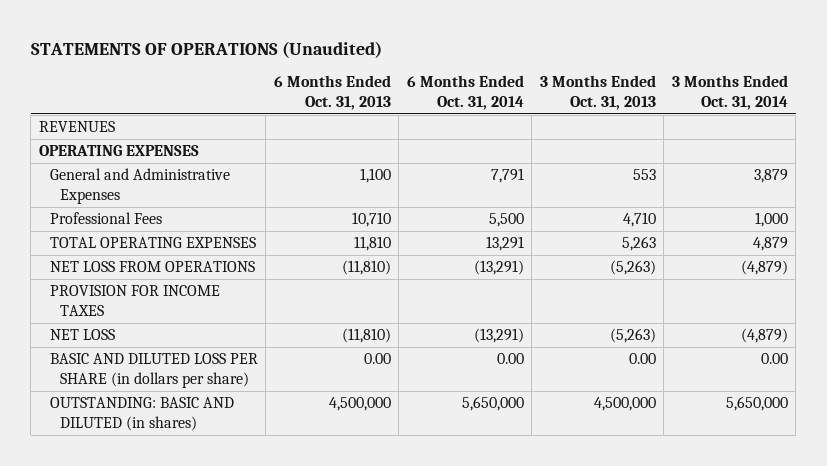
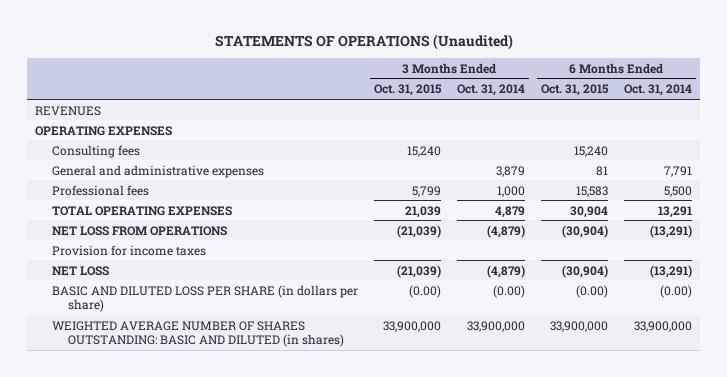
[273,75,391,110] 6 Months Ended Oct. 31, 2013 -> none
[539,75,656,110] 3 Months Ended Oct. 31, 2013 -> none
none -> [373,84,442,97] Oct. 31, 2015
none -> [540,84,609,97] Oct. 31, 2015
none -> [51,144,140,158] Consulting fees
[49,168,230,204] General and Administrative Expenses -> [51,164,264,178] General and administrative expenses
[49,212,162,225] Professional Fees -> [51,184,149,196] Professional fees
[49,285,220,316] PROVISION FOR INCOME TAXES -> [51,244,206,256] Provision for income taxes
[496,353,524,365] 0.00 -> [659,284,692,298] (0.00)
[760,353,788,365] 0.00 -> [492,284,525,298] (0.00)
[49,397,234,431] OUTSTANDING: BASIC AND DILUTED (in shares) -> [51,320,345,348] WEIGHTED AVERAGE NUMBER OF SHARES OUTSTANDING: BASIC AND DILUTED (in shares)
[461,396,524,412] 5,650,000 -> [633,320,692,332] 33,900,000
[725,396,788,412] 5,650,000 -> [466,320,525,332] 33,900,000

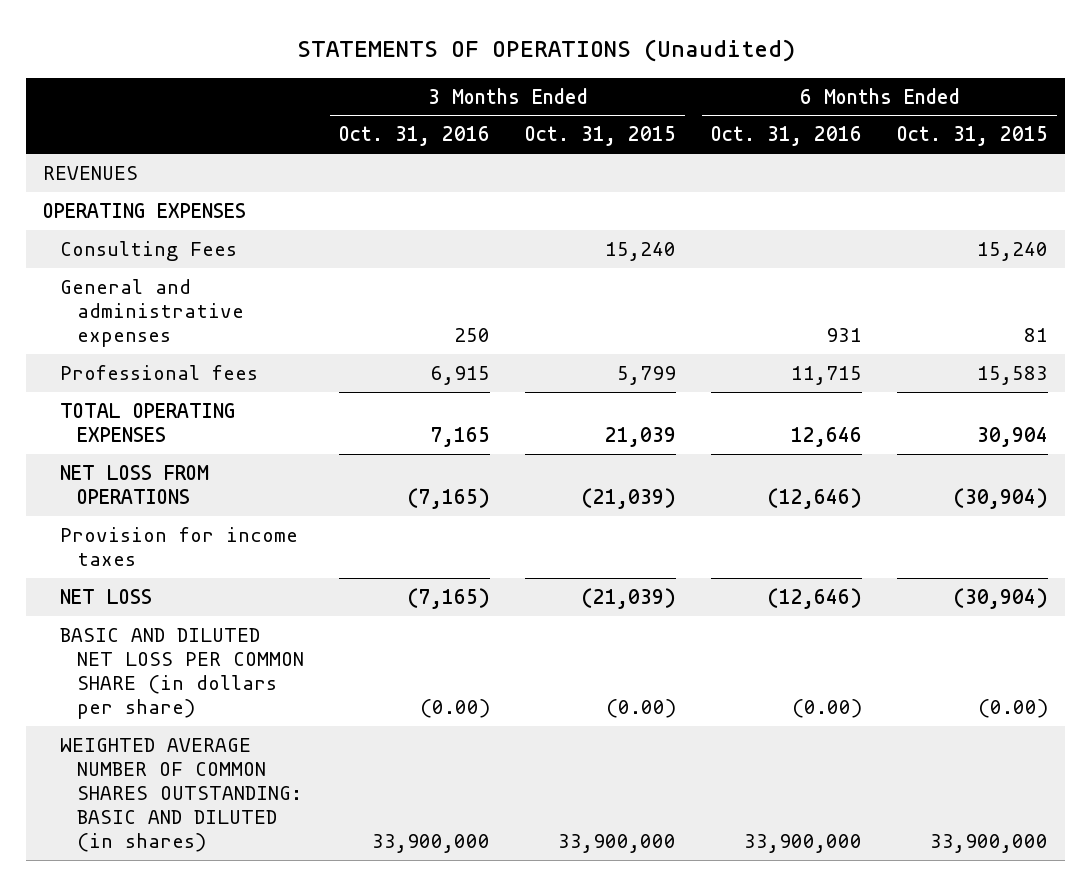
[456,84,525,97] Oct. 31, 2014 -> none
[623,84,692,97] Oct. 31, 2014 -> none
none -> [339,126,491,147] Oct. 31, 2016
none -> [711,126,863,147] Oct. 31, 2016
[51,144,140,158] Consulting fees -> [60,240,238,261] Consulting Fees
[51,284,358,313] BASIC AND DILUTED LOSS PER SHARE (in dollars per share) -> [60,627,305,720] BASIC AND DILUTED NET LOSS PER COMMON SHARE (in dollars per share)
[51,320,345,348] WEIGHTED AVERAGE NUMBER OF SHARES OUTSTANDING: BASIC AND DILUTED (in shares) -> [60,737,303,853] WEIGHTED AVERAGE NUMBER OF COMMON SHARES OUTSTANDING: BASIC AND DILUTED (in shares)

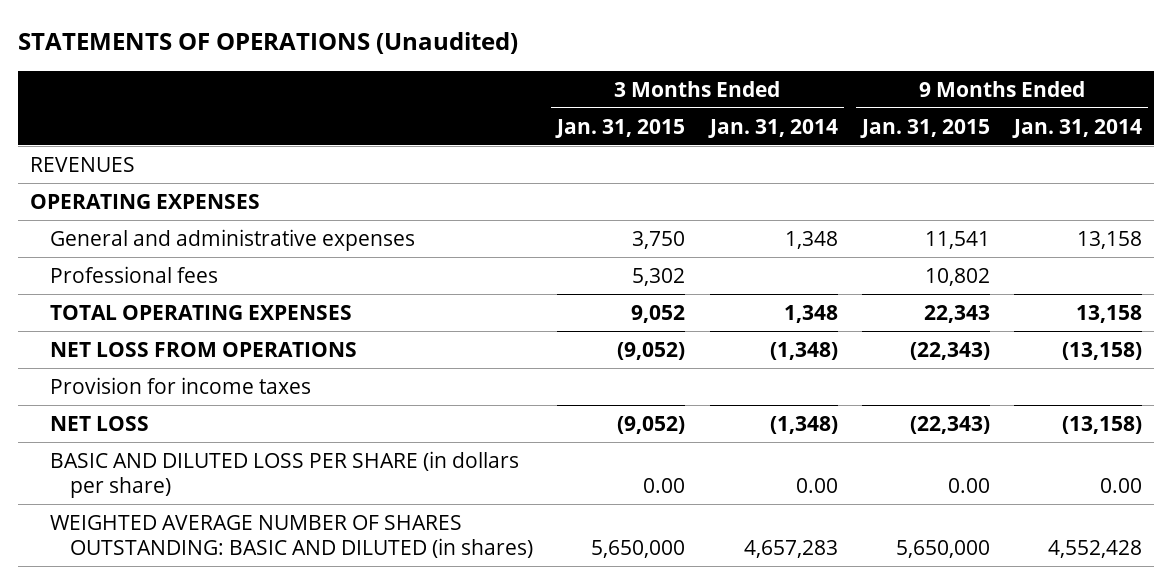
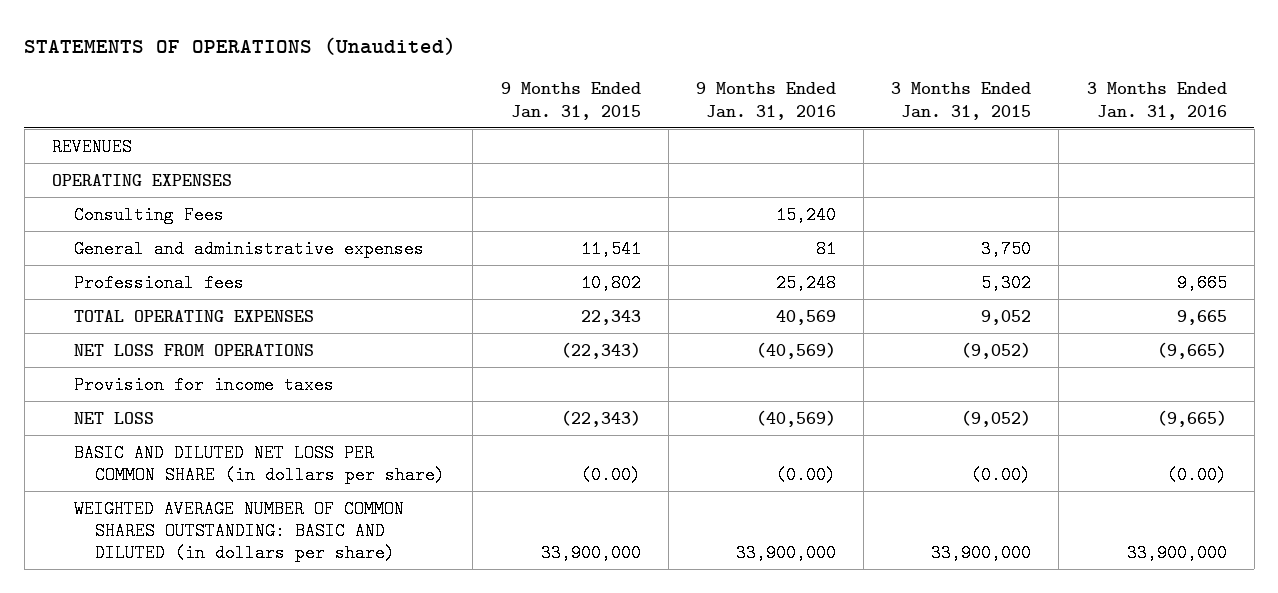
[707,118,838,138] Jan. 31, 2014 -> none
[1012,118,1143,138] Jan. 31, 2014 -> none
none -> [695,82,836,120] 9 Months Ended Jan. 31, 2016
none -> [1086,82,1227,120] 3 Months Ended Jan. 31, 2016
none -> [73,205,224,224] Consulting Fees
[50,450,520,499] BASIC AND DILUTED LOSS PER SHARE (in dollars per share) -> [73,443,446,484] BASIC AND DILUTED NET LOSS PER COMMON SHARE (in dollars per share)
[643,478,686,494] 0.00 -> [971,465,1032,484] (0.00)
[947,478,990,494] 0.00 -> [580,465,641,484] (0.00)
[50,514,533,559] WEIGHTED AVERAGE NUMBER OF SHARES OUTSTANDING: BASIC AND DILUTED (in shares) -> [73,499,404,563] WEIGHTED AVERAGE NUMBER OF COMMON SHARES OUTSTANDING: BASIC AND DILUTED (in dollars per share)
[591,540,686,559] 5,650,000 -> [931,544,1032,563] 33,900,000
[895,540,990,559] 5,650,000 -> [540,544,641,563] 33,900,000

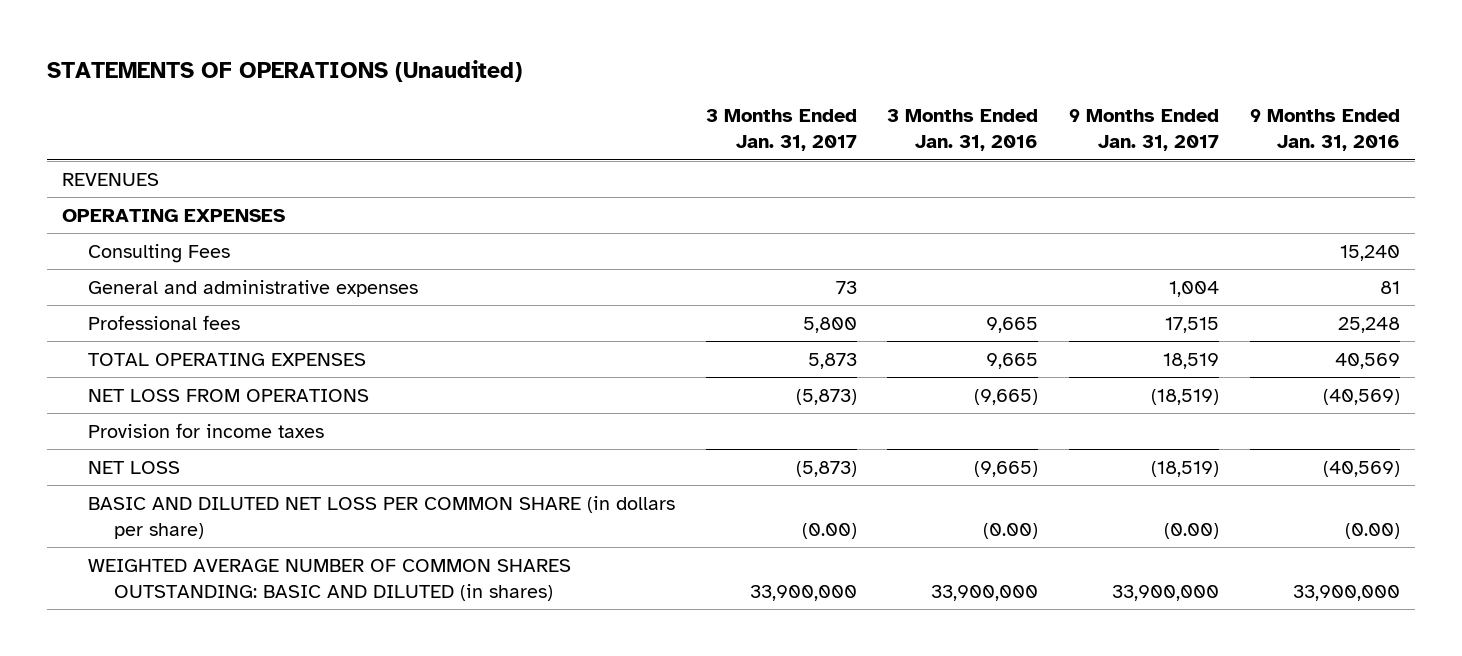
[500,82,641,120] 9 Months Ended Jan. 31, 2015 -> none
[891,82,1032,120] 3 Months Ended Jan. 31, 2015 -> none
none -> [705,109,857,152] 3 Months Ended Jan. 31, 2017
none -> [1069,109,1220,152] 9 Months Ended Jan. 31, 2017
[73,499,404,563] WEIGHTED AVERAGE NUMBER OF COMMON SHARES OUTSTANDING: BASIC AND DILUTED (in dollars per share) -> [88,558,572,601] WEIGHTED AVERAGE NUMBER OF COMMON SHARES OUTSTANDING: BASIC AND DILUTED (in shares)

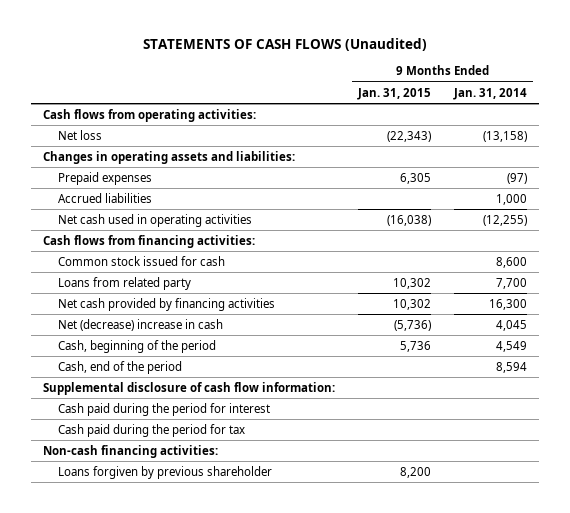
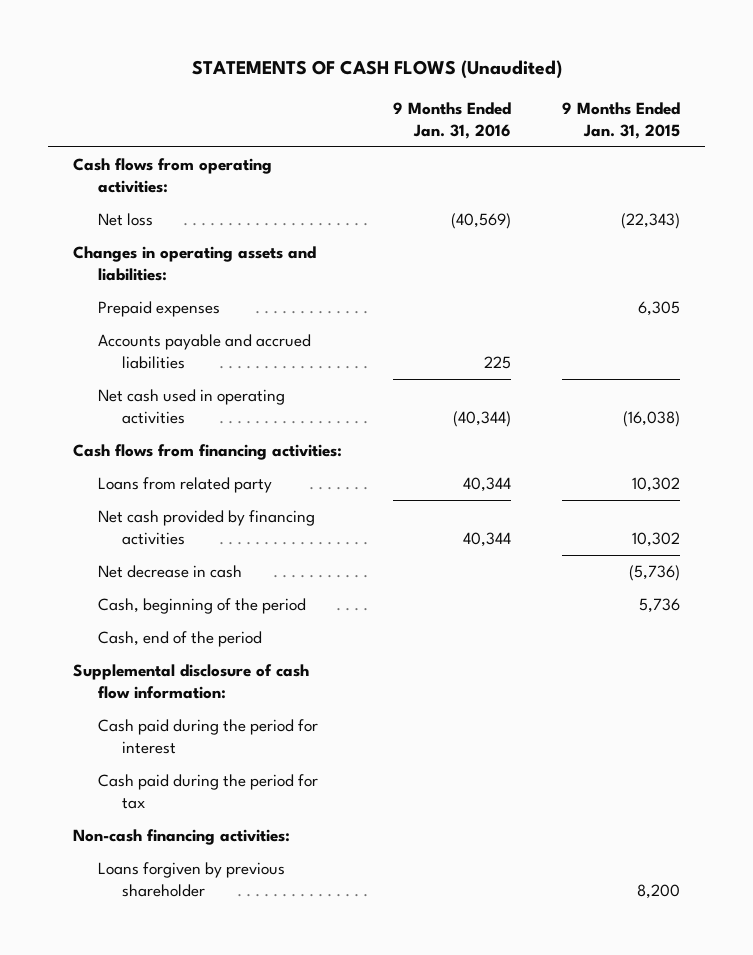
[453,87,528,100] Jan. 31, 2014 -> none
none -> [393,101,512,139] 9 Months Ended Jan. 31, 2016
[58,192,153,203] Accrued liabilities -> [97,334,311,370] Accounts payable and accrued liabilities
[58,255,226,266] Common stock issued for cash -> none
[58,318,224,331] Net (decrease) increase in cash -> [97,565,242,579] Net decrease in cash

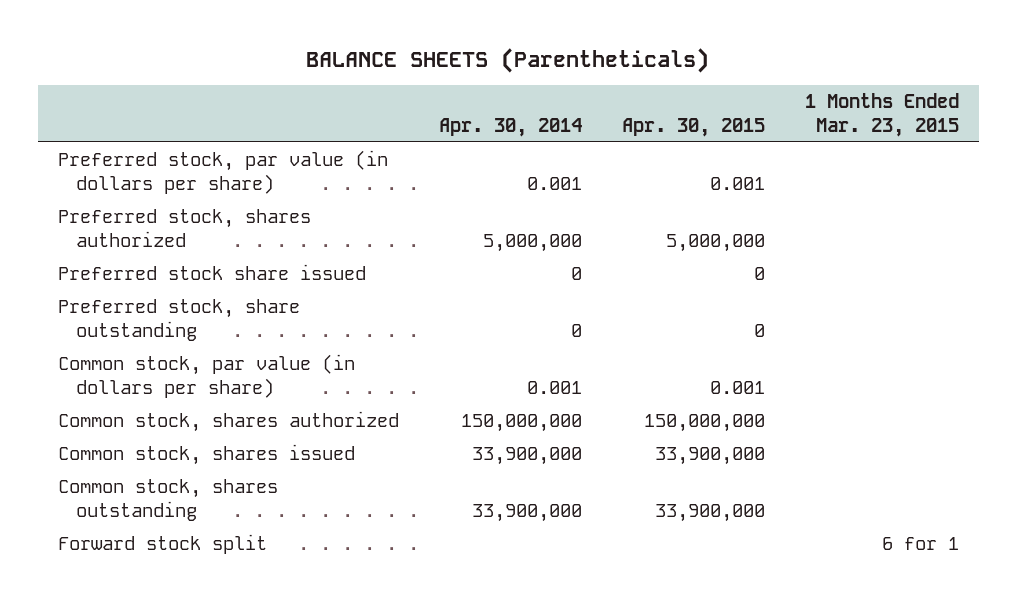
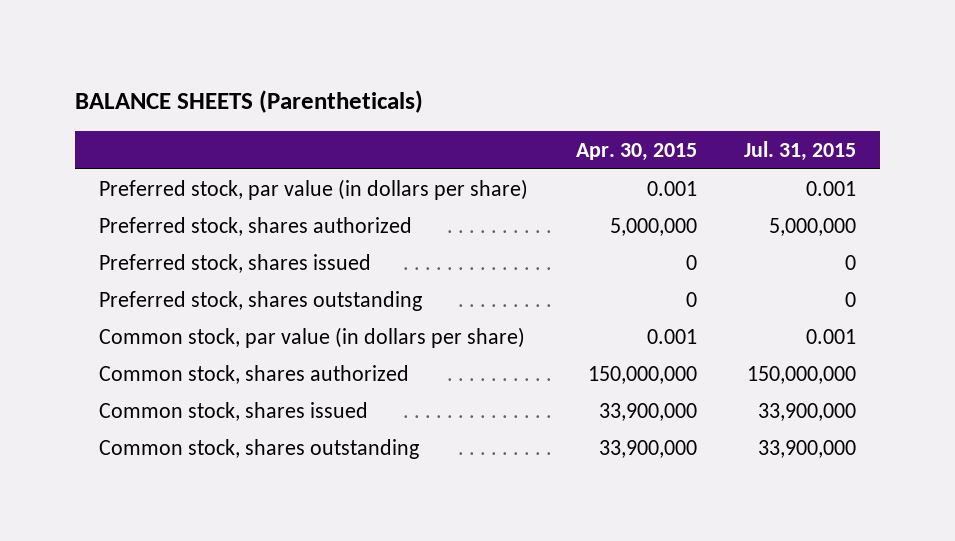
[438,117,582,137] Apr. 30, 2014 -> none
[804,93,959,137] 1 Months Ended Mar. 23, 2015 -> none
none -> [744,140,857,161] Jul. 31, 2015
[57,264,366,281] Preferred stock share issued -> [99,253,372,273] Preferred stock, shares issued
[57,299,300,341] Preferred stock, share outstanding -> [99,290,423,311] Preferred stock, shares outstanding
[57,534,267,555] Forward stock split -> none

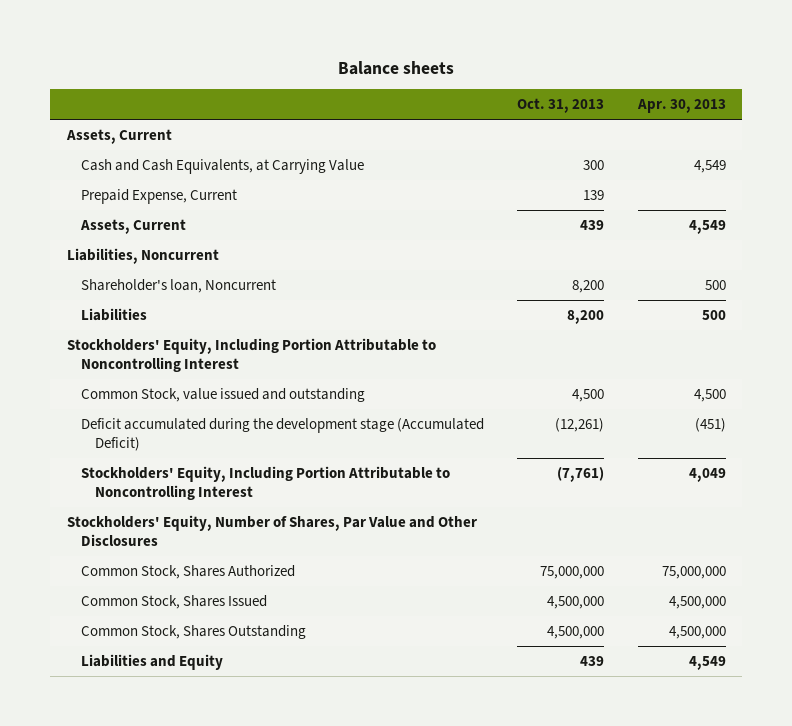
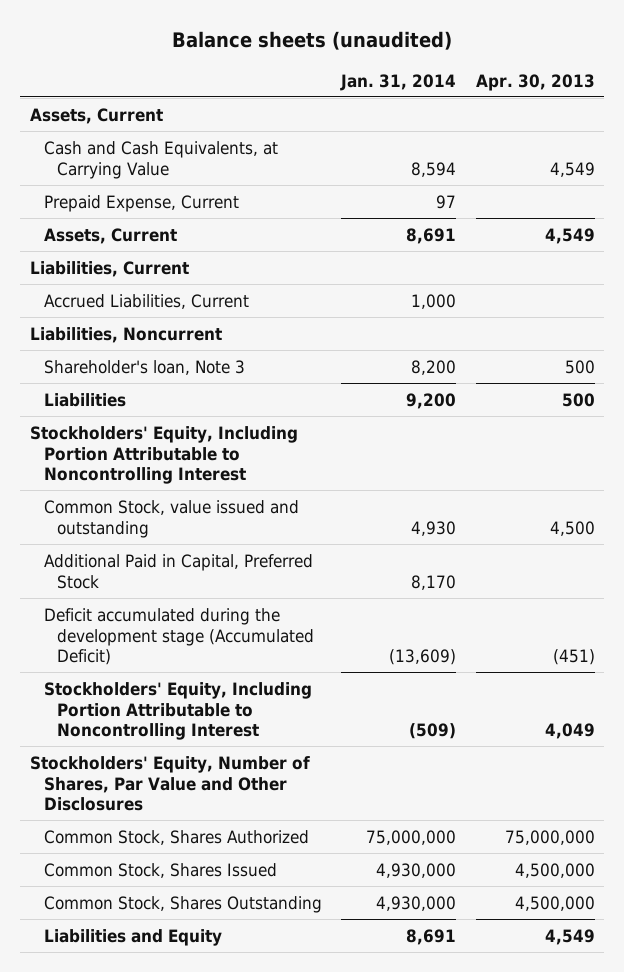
[338,60,455,75] Balance sheets -> [172,30,453,50] Balance sheets (unaudited)
[517,98,605,114] Oct. 31, 2013 -> none
none -> [340,73,457,91] Jan. 31, 2014
none -> [29,260,189,277] Liabilities, Current
none -> [43,293,249,309] Accrued Liabilities, Current
[81,279,277,294] Shareholder's loan, Noncurrent -> [43,359,245,375] Shareholder's loan, Note 3
none -> [43,553,313,589] Additional Paid in Capital, Preferred Stock

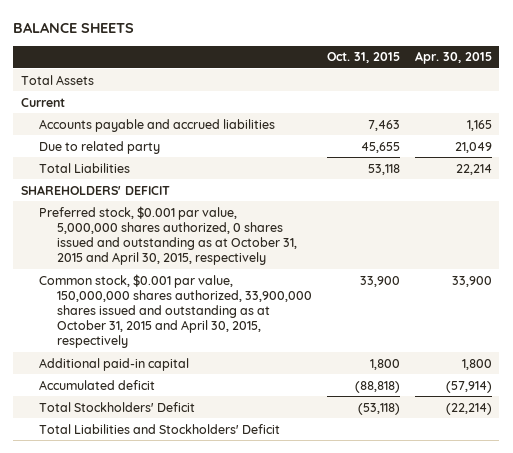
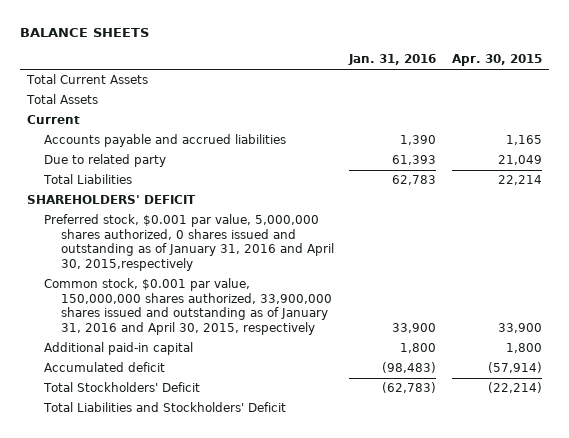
[326,52,400,64] Oct. 31, 2015 -> none
none -> [348,54,437,66] Jan. 31, 2016
none -> [26,74,149,85] Total Current Assets
[38,205,297,266] Preferred stock, $0.001 par value, 5,000,000 shares authorized, 0 shares issued and outstanding as at October 31, 2015 and April 30, 2015, respectively -> [44,214,335,272] Preferred stock, $0.001 par value, 5,000,000 shares authorized, 0 shares issued and outstanding as of January 31, 2016 and April 30, 2015,respectively
[38,273,312,349] Common stock, $0.001 par value, 150,000,000 shares authorized, 33,900,000 shares issued and outstanding as at October 31, 2015 and April 30, 2015, respectively -> [44,278,333,336] Common stock, $0.001 par value, 150,000,000 shares authorized, 33,900,000 shares issued and outstanding as of January 31, 2016 and April 30, 2015, respectively

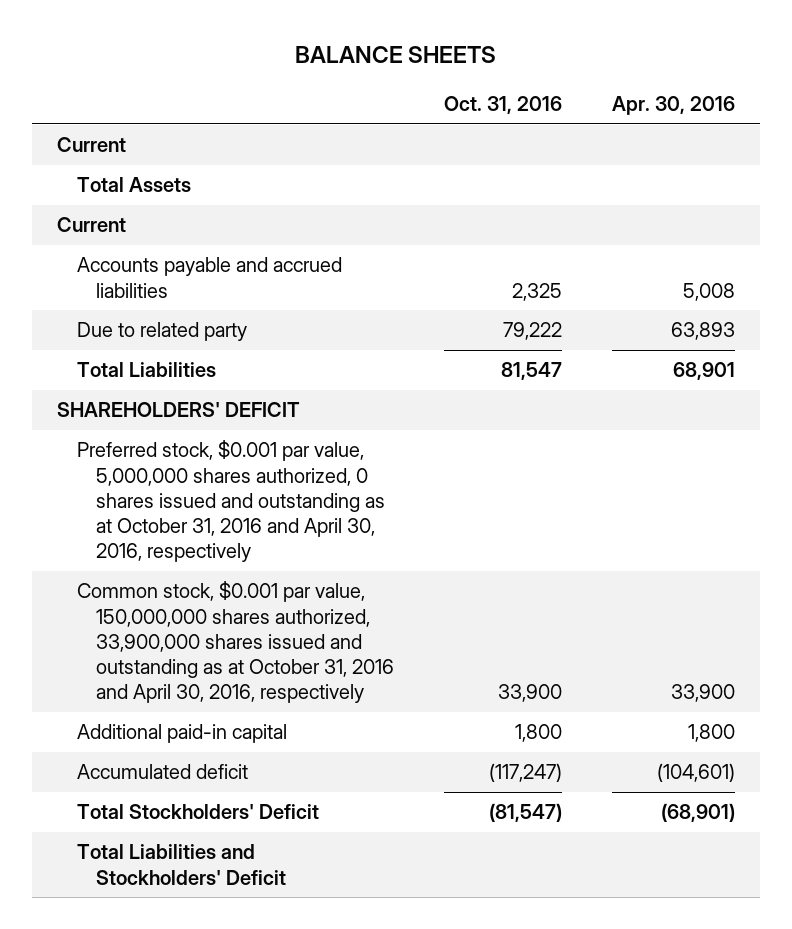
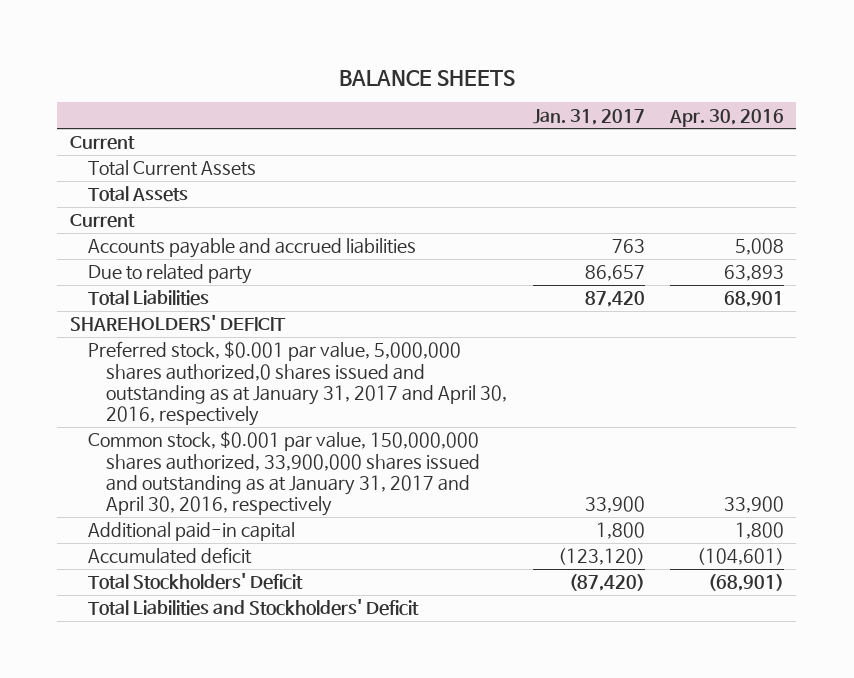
[444,96,563,115] Oct. 31, 2016 -> none
none -> [532,108,645,125] Jan. 31, 2017
none -> [88,160,257,177] Total Current Assets
[76,440,386,563] Preferred stock, $0.001 par value, 5,000,000 shares authorized, 0 shares issued and outstanding as at October 31, 2016 and April 30, 2016, respectively -> [88,341,508,426] Preferred stock, $0.001 par value, 5,000,000 shares authorized,0 shares issued and outstanding as at January 31, 2017 and April 30, 2016, respectively
[76,581,395,704] Common stock, $0.001 par value, 150,000,000 shares authorized, 33,900,000 shares issued and outstanding as at October 31, 2016 and April 30, 2016, respectively -> [88,431,481,516] Common stock, $0.001 par value, 150,000,000 shares authorized, 33,900,000 shares issued and outstanding as at January 31, 2017 and April 30, 2016, respectively

